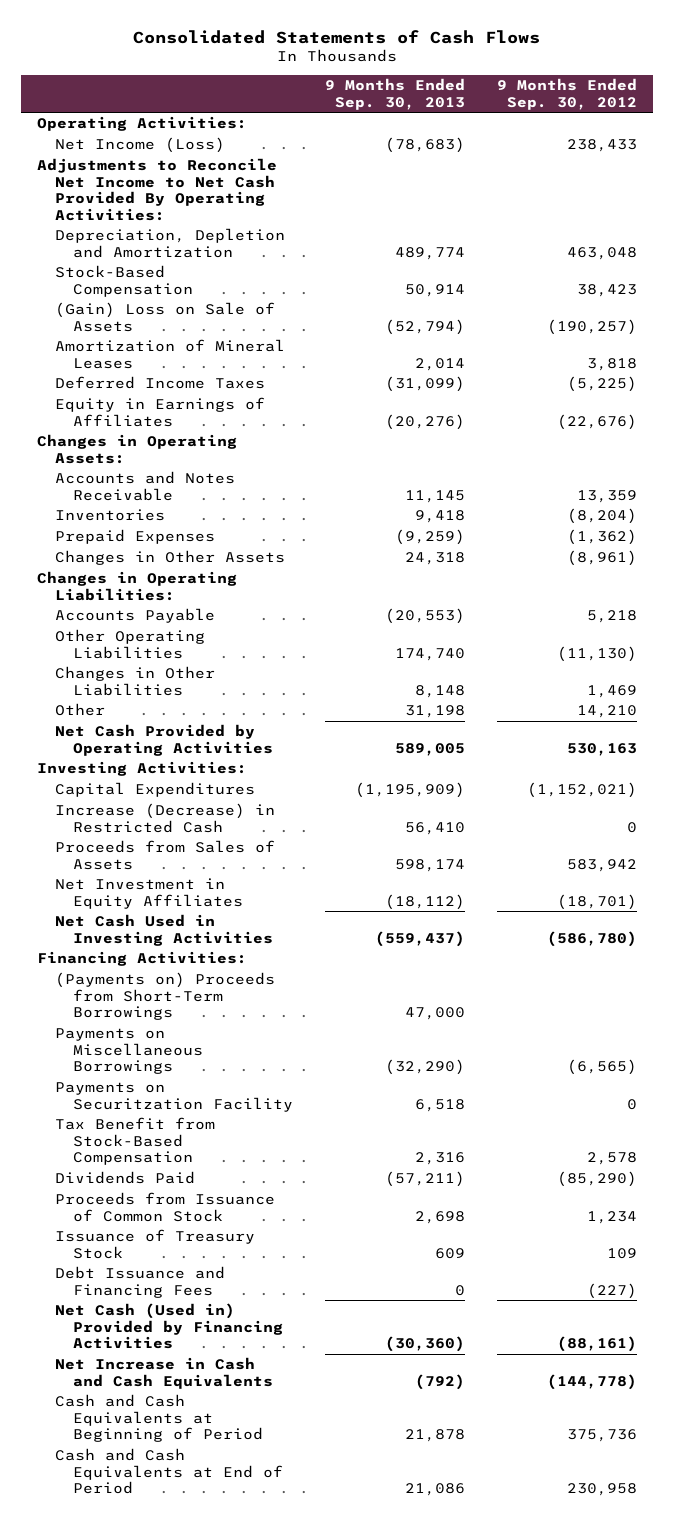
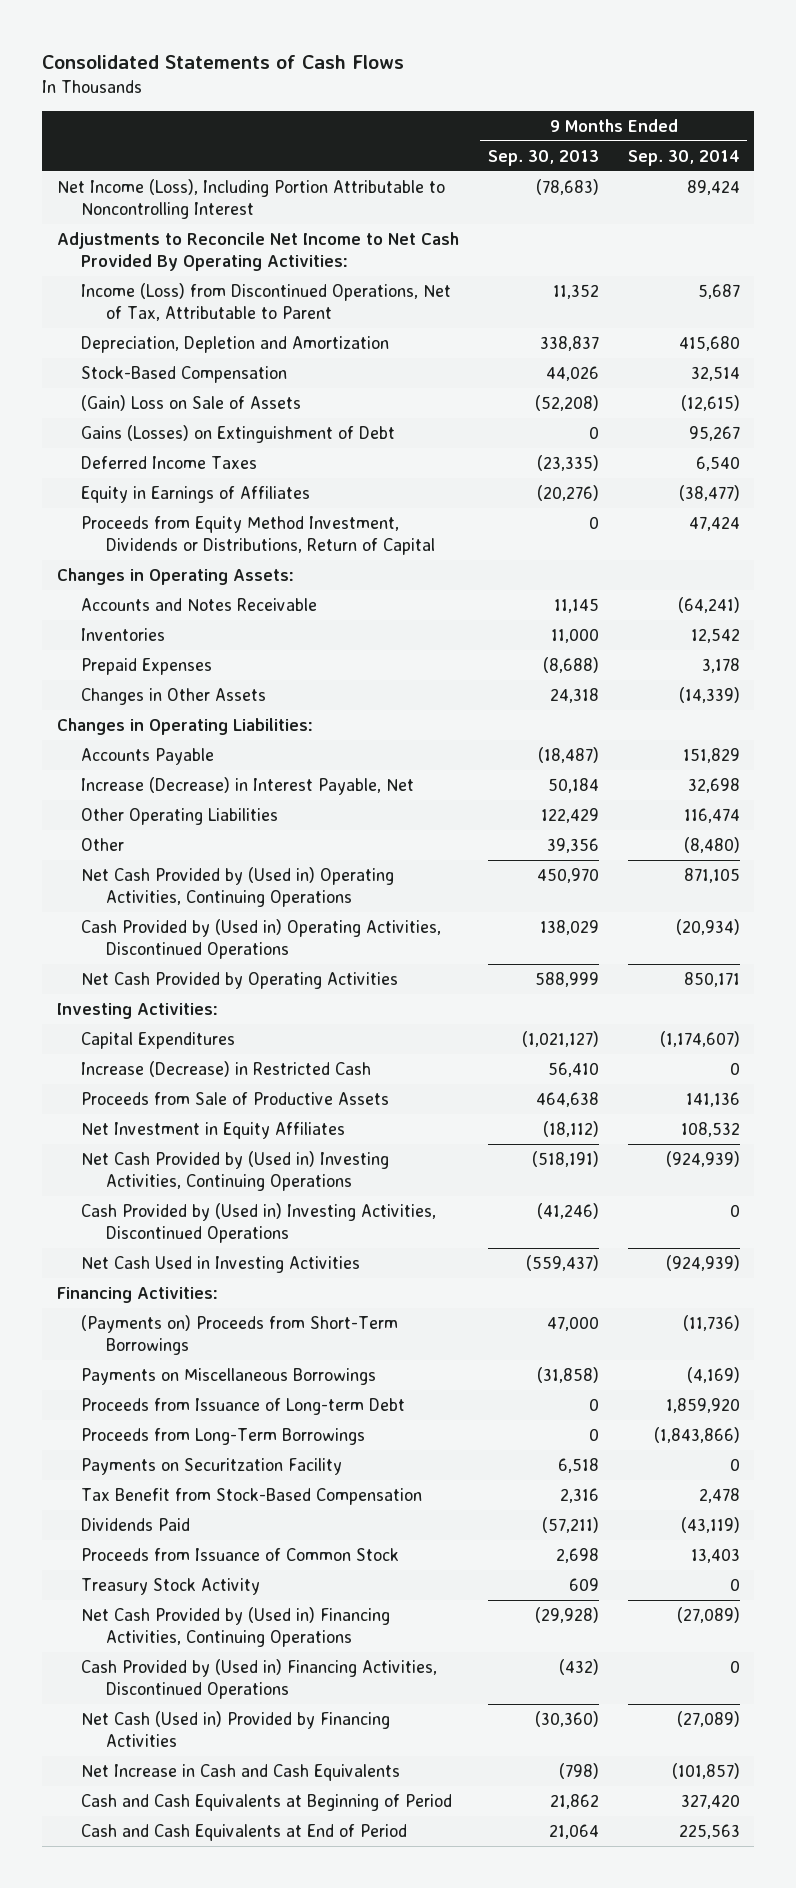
[497,78,638,110] 9 Months Ended Sep. 30, 2012 -> none
none -> [627,149,740,166] Sep. 30, 2014
[37,116,248,132] Operating Activities: -> none
[55,137,226,154] Net Income (Loss) -> [56,178,445,220] Net Income (Loss), Including Portion Attributable to Noncontrolling Interest
[55,339,286,369] Amortization of Mineral Leases -> none
none -> [81,282,452,322] Income (Loss) from Discontinued Operations, Net of Tax, Attributable to Parent
[395,246,466,260] 489,774 -> [539,335,599,351] 338,837
[405,283,466,297] 50,914 -> [545,365,599,381] 44,026
[385,318,466,335] (52,794) -> [534,394,599,411] (52,208)
none -> [81,424,396,443] Gains (Losses) on Extinguishment of Debt
[385,376,466,393] (31,099) -> [536,454,599,471] (23,335)
none -> [81,515,435,556] Proceeds from Equity Method Investment, Dividends or Distributions, Return of Capital
[415,510,466,524] 9,418 -> [550,627,599,643] 11,000
[395,529,466,546] (9,259) -> [542,656,599,673] (8,688)
[55,666,216,696] Changes in Other Liabilities -> none
[385,608,466,625] (20,553) -> [537,746,599,763] (18,487)
none -> [81,776,415,795] Increase (Decrease) in Interest Payable, Net
[395,647,466,661] 174,740 -> [540,807,599,823] 122,429
[405,705,466,719] 31,198 -> [546,837,599,853] 39,356
none -> [81,866,395,908] Net Cash Provided by (Used in) Operating Activities, Continuing Operations
none -> [81,918,442,960] Cash Provided by (Used in) Operating Activities, Discontinued Operations
[395,742,466,756] 589,005 -> [534,971,599,987] 588,999
[355,782,466,799] (1,195,909) -> [521,1030,599,1047] (1,021,127)
[55,840,276,870] Proceeds from Sales of Assets -> [81,1091,390,1105] Proceeds from Sale of Productive Assets
[395,858,466,872] 598,174 -> [535,1091,599,1107] 464,638
none -> [81,1150,390,1192] Net Cash Provided by (Used in) Investing Activities, Continuing Operations
none -> [81,1202,437,1244] Cash Provided by (Used in) Investing Activities, Discontinued Operations
[385,1059,466,1076] (32,290) -> [536,1366,599,1383] (31,858)
none -> [81,1397,406,1415] Proceeds from Issuance of Long-term Debt
none -> [81,1427,366,1445] Proceeds from Long-Term Borrowings
[55,1266,226,1298] Debt Issuance and Financing Fees -> none
[55,1229,256,1259] Issuance of Treasury Stock -> [81,1577,261,1595] Treasury Stock Activity
none -> [81,1606,391,1648] Net Cash Provided by (Used in) Financing Activities, Continuing Operations
none -> [81,1658,438,1700] Cash Provided by (Used in) Financing Activities, Discontinued Operations
[415,1373,466,1390] (792) -> [558,1762,599,1779] (798)
[405,1429,466,1443] 21,878 -> [549,1793,599,1809] 21,862
[405,1483,466,1497] 21,086 -> [548,1823,599,1839] 21,064

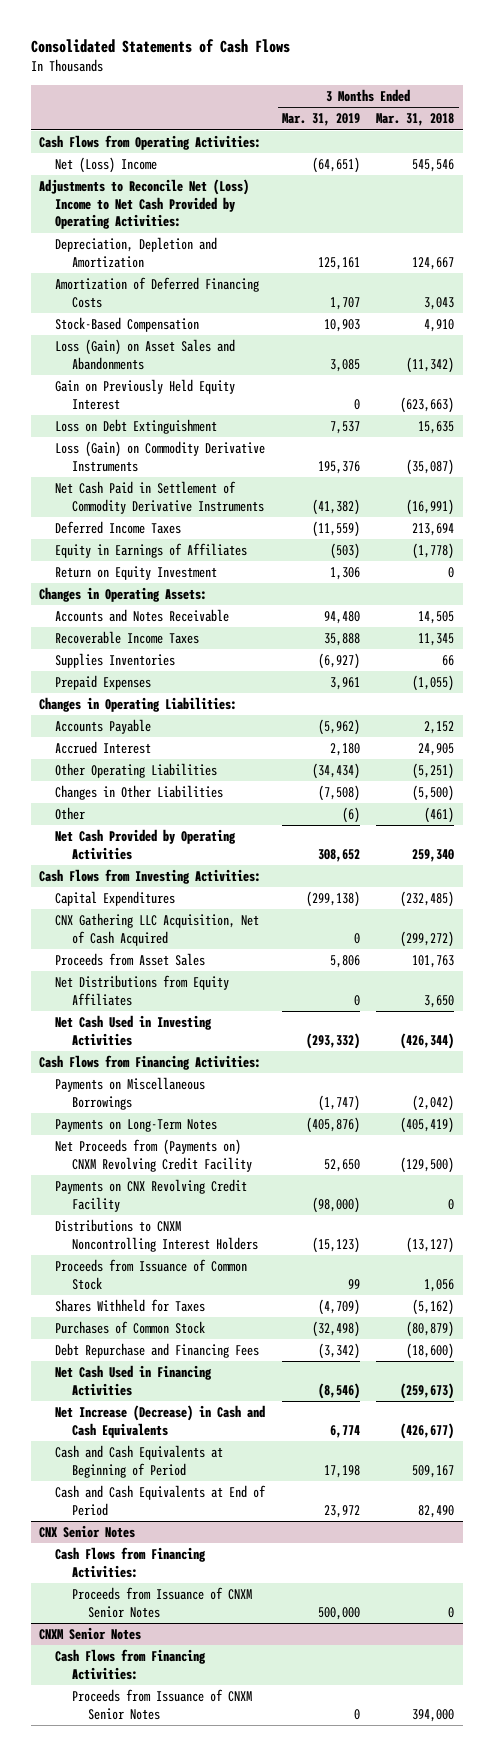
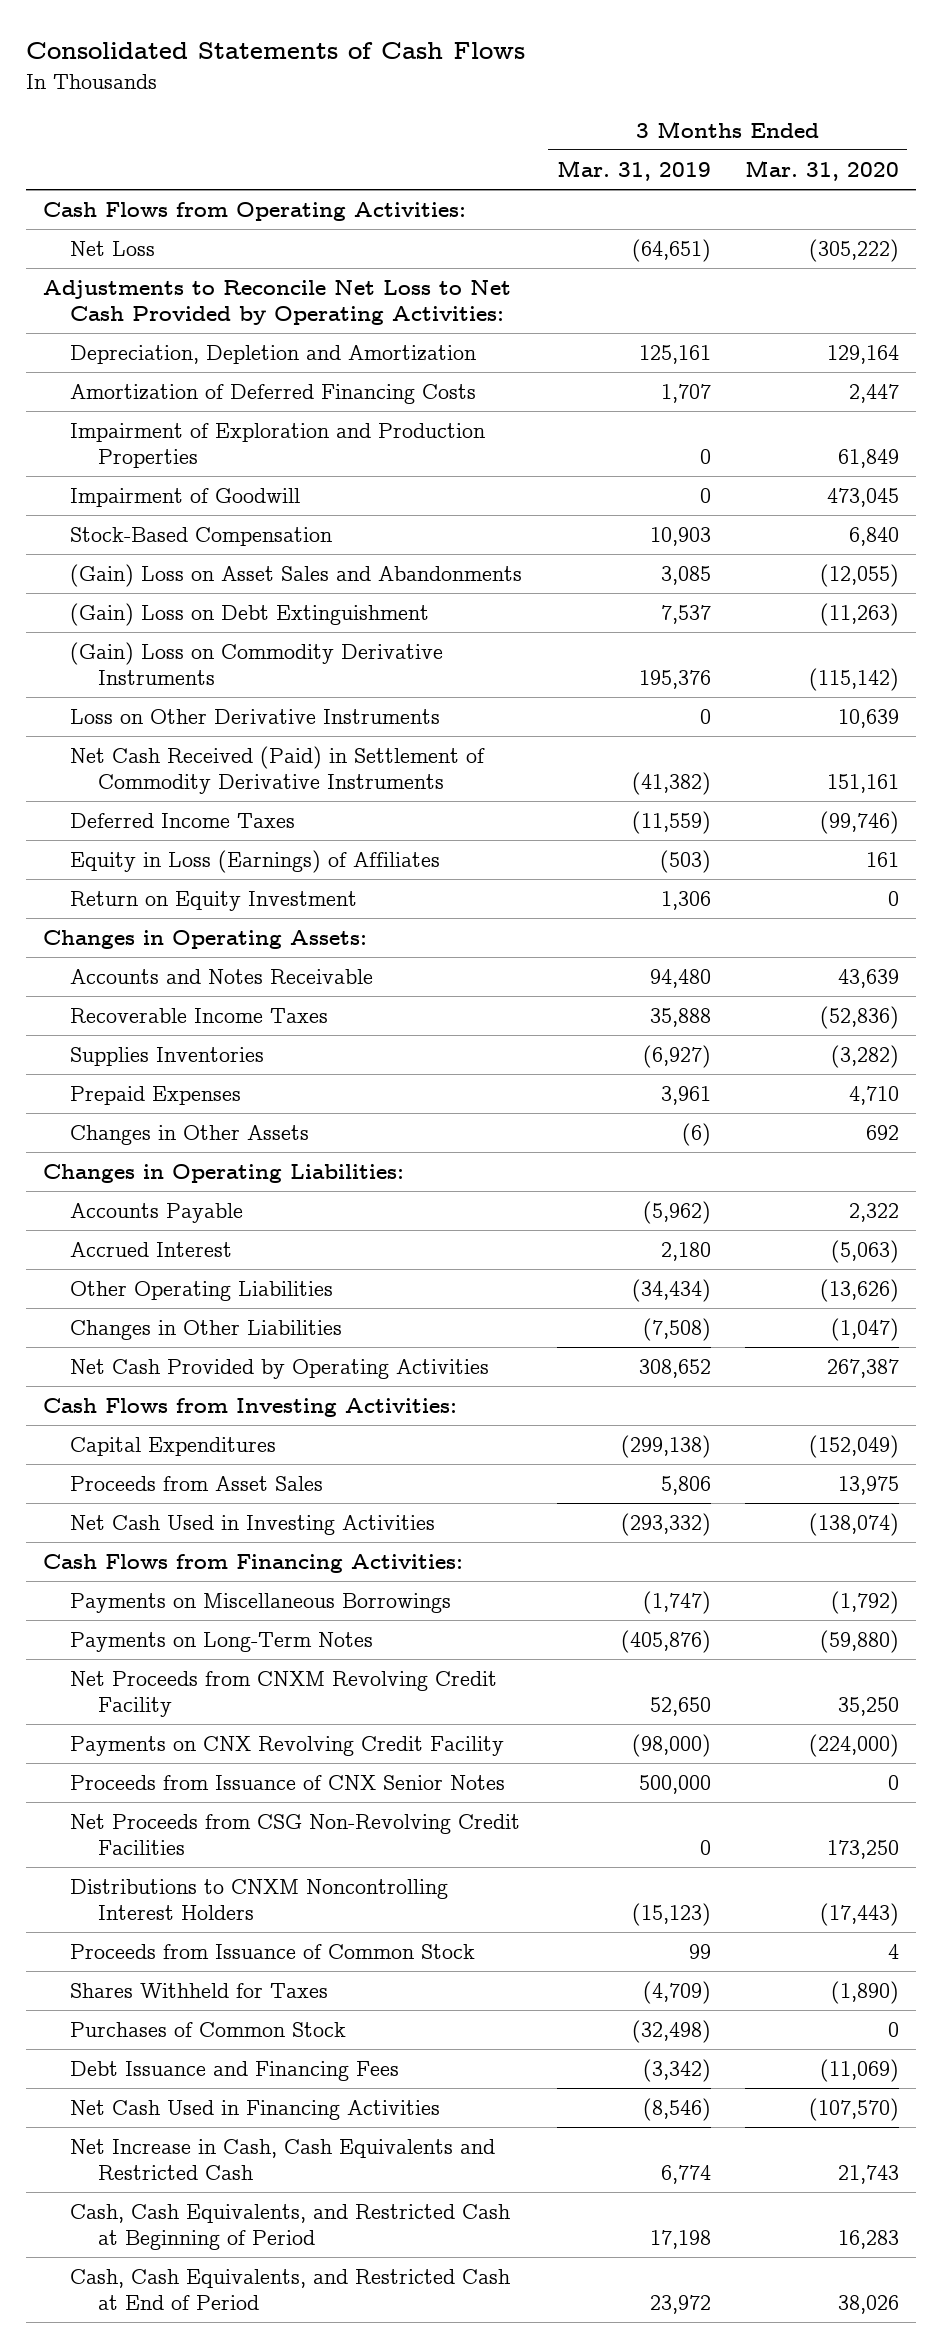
[376,113,455,127] Mar. 31, 2018 -> none
none -> [744,159,899,181] Mar. 31, 2020
[55,157,158,174] Net (Loss) Income -> [70,241,156,257] Net Loss
[39,179,250,230] Adjustments to Reconcile Net (Loss) Income to Net Cash Provided by Operating Activities: -> [42,280,511,326] Adjustments to Reconcile Net Loss to Net Cash Provided by Operating Activities:
none -> [70,423,486,469] Impairment of Exploration and Production Properties
none -> [70,488,301,508] Impairment of Goodwill
[55,379,236,410] Gain on Previously Held Equity Interest -> none
[55,339,236,370] Loss (Gain) on Asset Sales and Abandonments -> [70,564,523,588] (Gain) Loss on Asset Sales and Abandonments
[55,419,218,435] Loss on Debt Extinguishment -> [70,603,430,627] (Gain) Loss on Debt Extinguishment
[55,441,266,472] Loss (Gain) on Commodity Derivative Instruments -> [70,642,444,686] (Gain) Loss on Commodity Derivative Instruments
none -> [70,709,441,725] Loss on Other Derivative Instruments
[55,481,264,514] Net Cash Paid in Settlement of Commodity Derivative Instruments -> [70,746,486,795] Net Cash Received (Paid) in Settlement of Commodity Derivative Instruments
[55,543,248,559] Equity in Earnings of Affiliates -> [70,850,441,874] Equity in Loss (Earnings) of Affiliates
none -> [70,1125,310,1146] Changes in Other Assets
[55,807,86,821] Other -> none
[55,913,260,946] CNX Gathering LLC Acquisition, Net of Cash Acquired -> none
[55,975,230,1006] Net Distributions from Equity Affiliates -> none
[55,1139,252,1172] Net Proceeds from (Payments on) CNXM Revolving Credit Facility -> [70,1671,498,1718] Net Proceeds from CNXM Revolving Credit Facility
none -> [70,1775,506,1791] Proceeds from Issuance of CNX Senior Notes
none -> [70,1814,521,1856] Net Proceeds from CSG Non-Revolving Credit Facilities
[55,1343,260,1359] Debt Repurchase and Financing Fees -> [70,2061,400,2082] Debt Issuance and Financing Fees
[39,1525,136,1539] CNX Senior Notes -> none
[55,1547,207,1578] Cash Flows from Financing Activities: -> none
[71,1587,252,1618] Proceeds from Issuance of CNXM Senior Notes -> none
[39,1627,142,1641] CNXM Senior Notes -> none
[55,1649,207,1680] Cash Flows from Financing Activities: -> none
[71,1689,252,1720] Proceeds from Issuance of CNXM Senior Notes -> none
[55,1405,266,1438] Net Increase (Decrease) in Cash and Cash Equivalents -> [70,2139,496,2181] Net Increase in Cash, Cash Equivalents and Restricted Cash
[55,1445,224,1478] Cash and Cash Equivalents at Beginning of Period -> [70,2204,511,2251] Cash, Cash Equivalents, and Restricted Cash at Beginning of Period
[55,1485,267,1516] Cash and Cash Equivalents at End of Period -> [70,2269,511,2311] Cash, Cash Equivalents, and Restricted Cash at End of Period

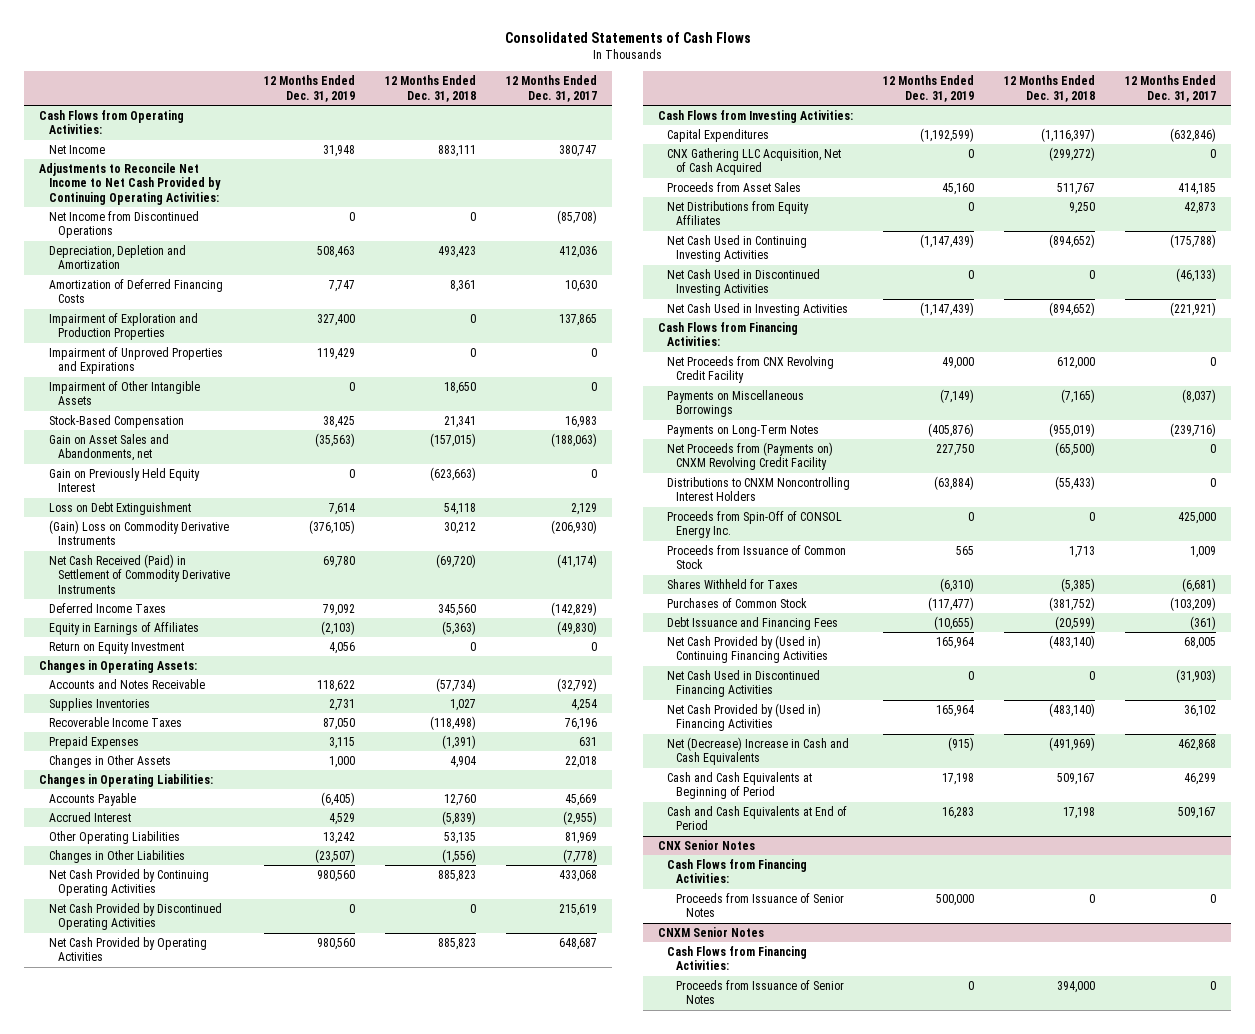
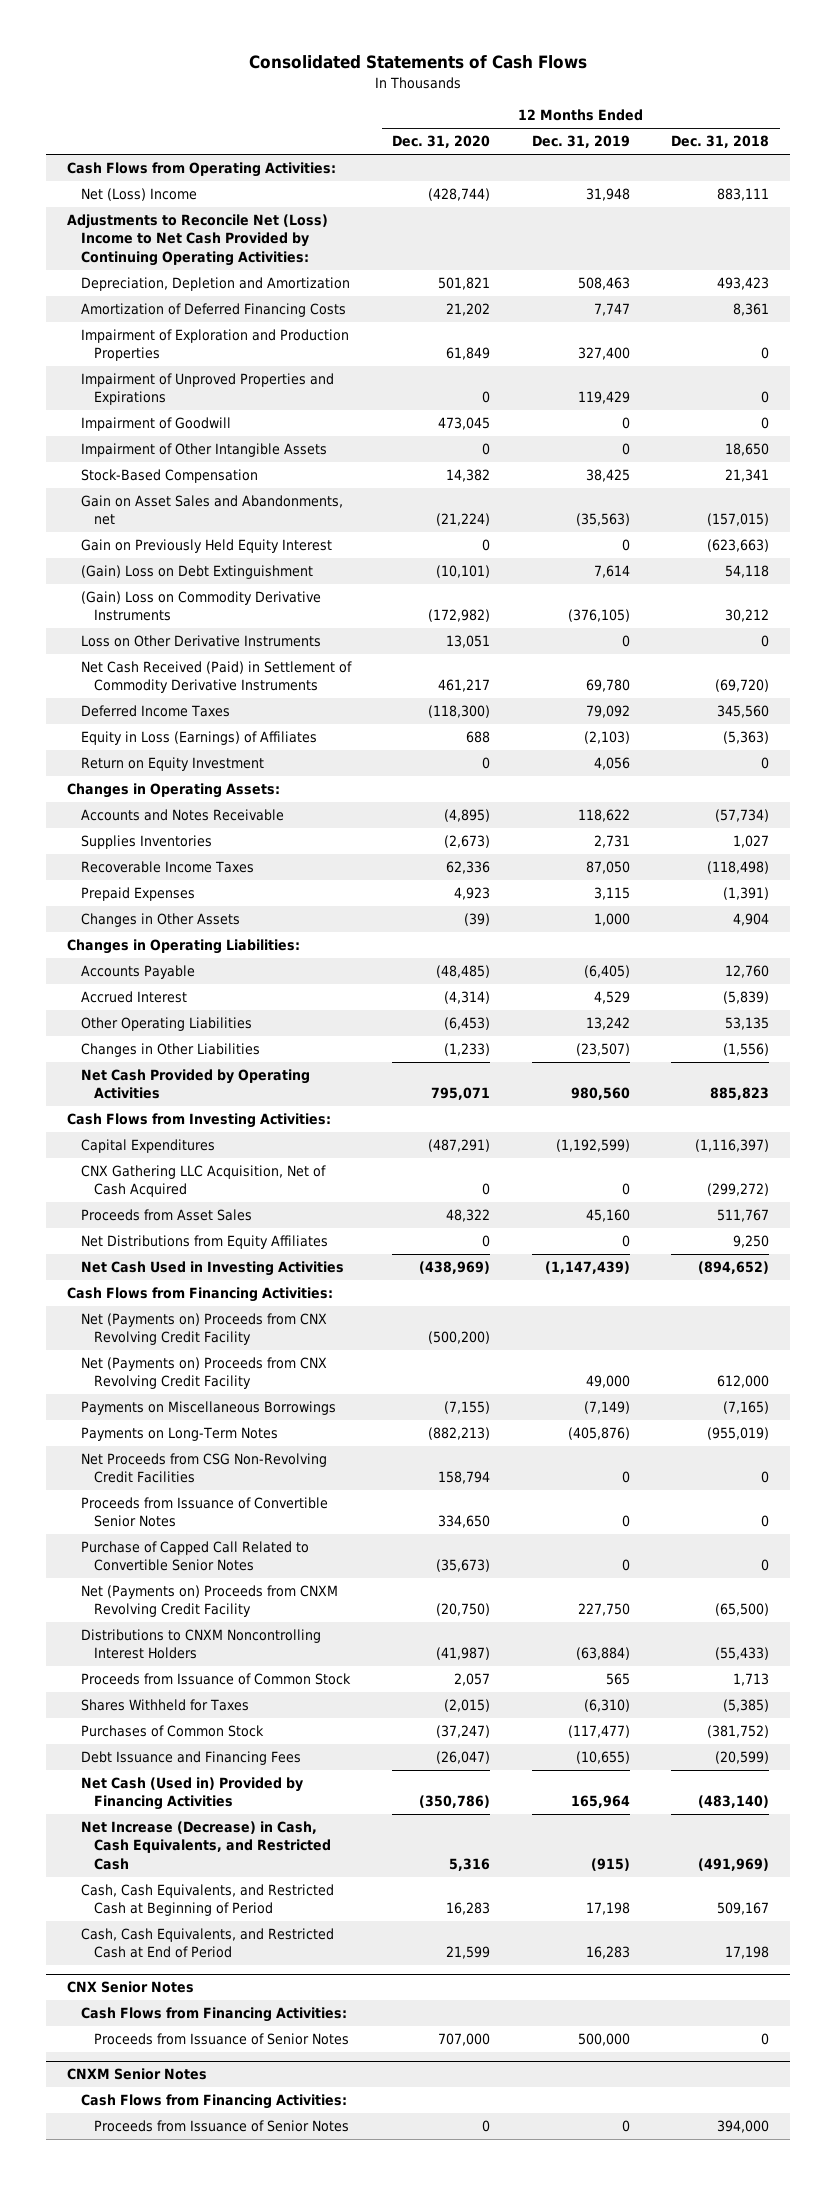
[506,75,598,102] 12 Months Ended Dec. 31, 2017 -> none
none -> [392,135,491,149] Dec. 31, 2020
[48,210,199,239] Net Income from Discontinued Operations -> none
[48,144,105,154] Net Income -> [80,188,197,202] Net (Loss) Income
[39,162,221,206] Adjustments to Reconcile Net Income to Net Cash Provided by Continuing Operating Activities: -> [67,214,329,266] Adjustments to Reconcile Net (Loss) Income to Net Cash Provided by Continuing Operating Activities:
none -> [80,417,231,432] Impairment of Goodwill
[48,501,191,515] Loss on Debt Extinguishment -> [80,565,313,580] (Gain) Loss on Debt Extinguishment
none -> [80,635,321,648] Loss on Other Derivative Instruments
[48,621,199,635] Equity in Earnings of Affiliates -> [80,731,317,746] Equity in Loss (Earnings) of Affiliates
[48,868,209,897] Net Cash Provided by Continuing Operating Activities -> none
[48,902,222,931] Net Cash Provided by Discontinued Operating Activities -> none
[667,234,808,263] Net Cash Used in Continuing Investing Activities -> none
[667,268,821,297] Net Cash Used in Discontinued Investing Activities -> none
none -> [80,1313,327,1346] Net (Payments on) Proceeds from CNX Revolving Credit Facility
[667,355,835,384] Net Proceeds from CNX Revolving Credit Facility -> [80,1357,327,1390] Net (Payments on) Proceeds from CNX Revolving Credit Facility
none -> [80,1453,327,1484] Net Proceeds from CSG Non-Revolving Credit Facilities
none -> [80,1497,328,1528] Proceeds from Issuance of Convertible Senior Notes
none -> [80,1541,309,1572] Purchase of Capped Call Related to Convertible Senior Notes
[667,441,834,471] Net Proceeds from (Payments on) CNXM Revolving Credit Facility -> [80,1585,338,1618] Net (Payments on) Proceeds from CNXM Revolving Credit Facility
[667,510,843,539] Proceeds from Spin-Off of CONSOL Energy Inc. -> none
[667,634,829,664] Net Cash Provided by (Used in) Continuing Financing Activities -> none
[667,669,821,698] Net Cash Used in Discontinued Financing Activities -> none
[667,702,822,732] Net Cash Provided by (Used in) Financing Activities -> [80,1777,303,1811] Net Cash (Used in) Provided by Financing Activities
[667,736,850,766] Net (Decrease) Increase in Cash and Cash Equivalents -> [80,1821,332,1870] Net Increase (Decrease) in Cash, Cash Equivalents, and Restricted Cash
[667,771,813,800] Cash and Cash Equivalents at Beginning of Period -> [80,1884,334,1917] Cash, Cash Equivalents, and Restricted Cash at Beginning of Period
[667,805,848,831] Cash and Cash Equivalents at End of Period -> [80,1928,334,1959] Cash, Cash Equivalents, and Restricted Cash at End of Period

